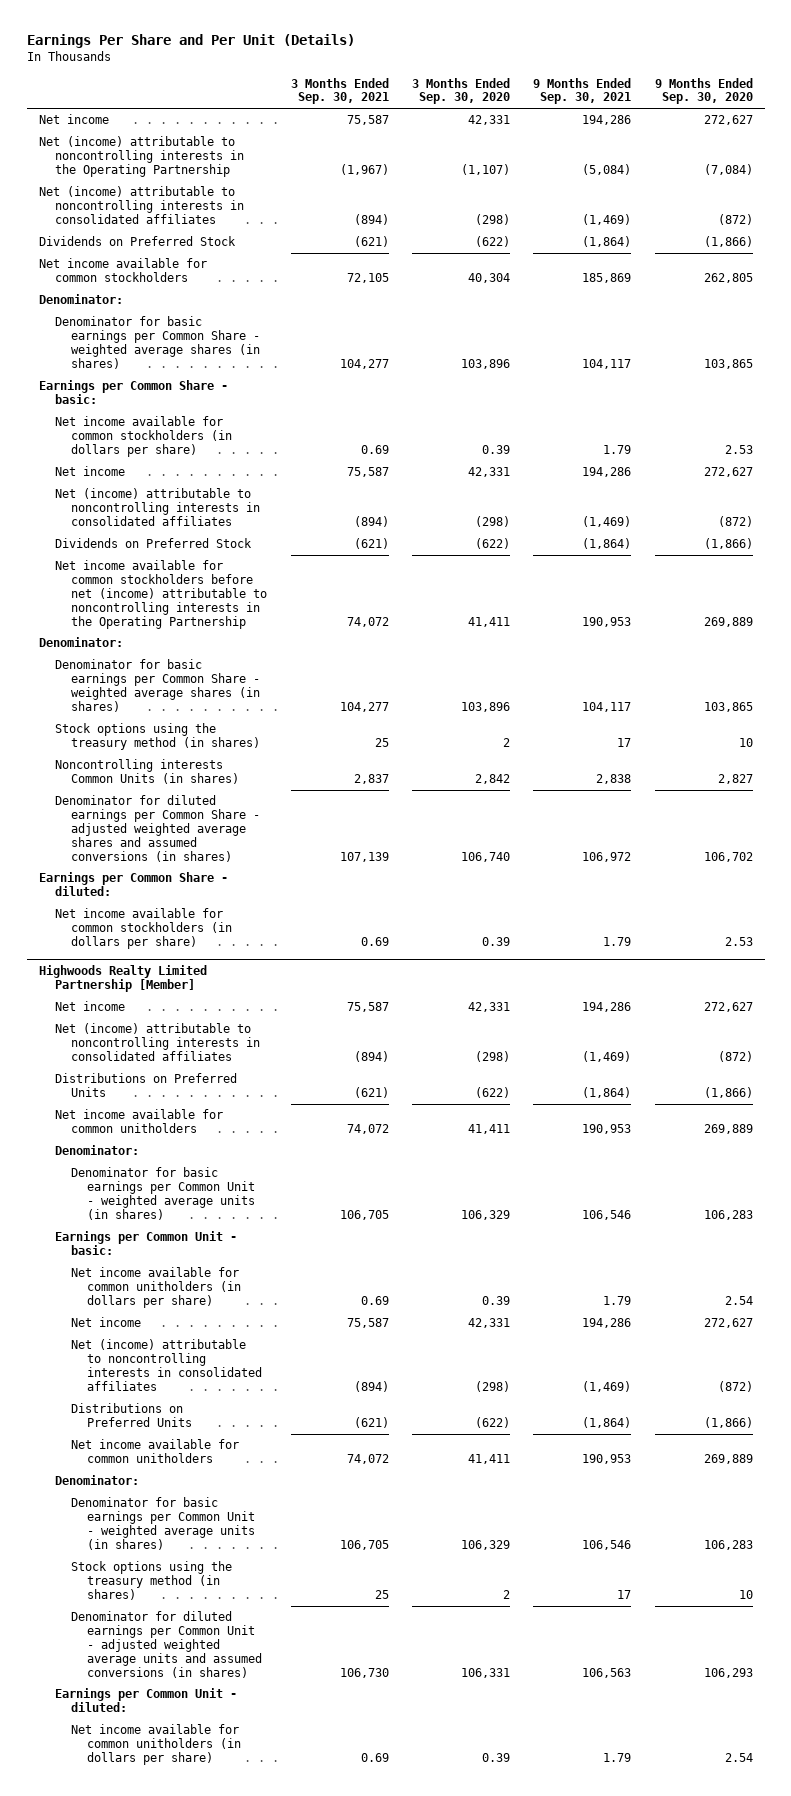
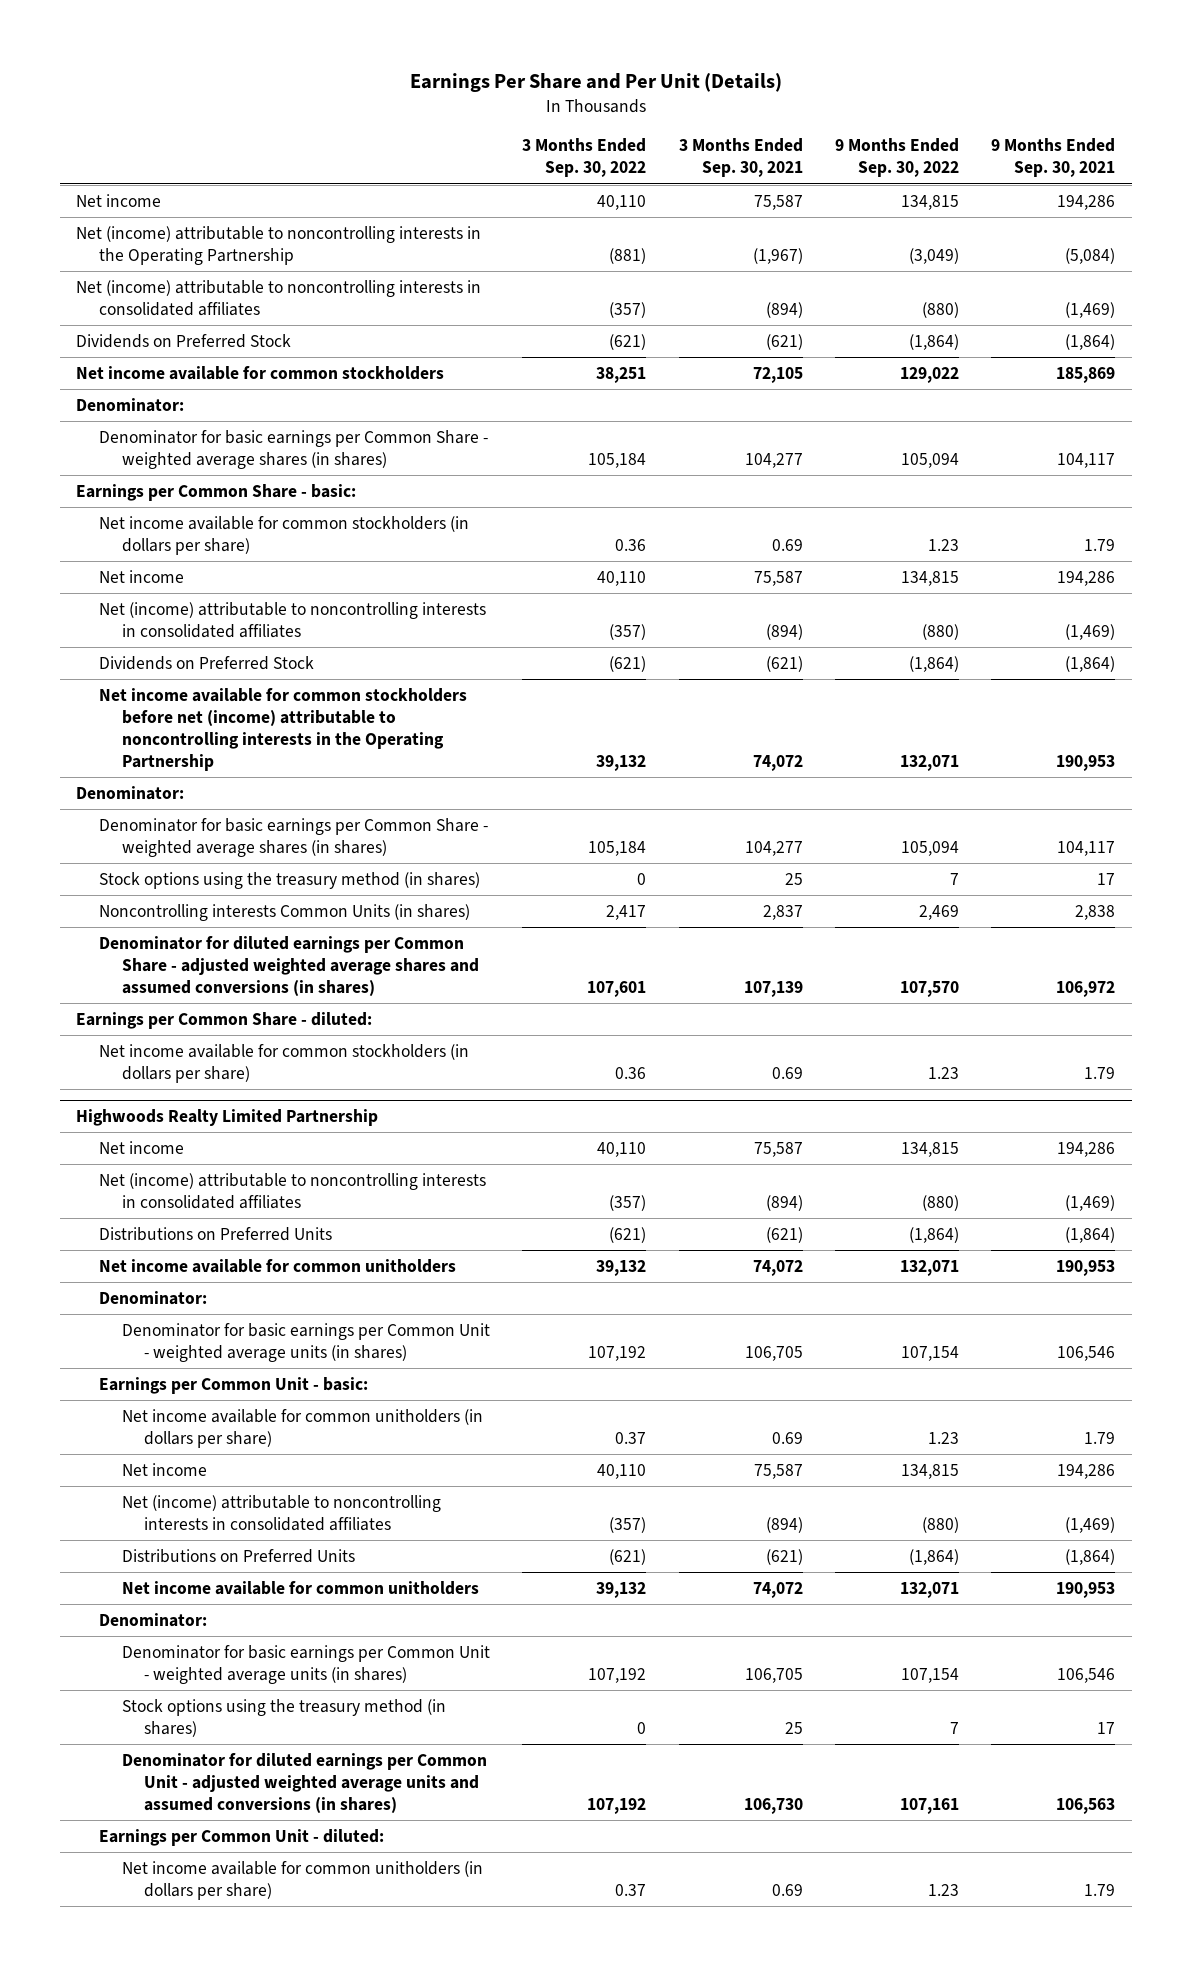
[411,77,510,105] 3 Months Ended Sep. 30, 2020 -> none
[654,77,753,105] 9 Months Ended Sep. 30, 2020 -> none
none -> [522,138,647,178] 3 Months Ended Sep. 30, 2022
none -> [835,138,960,178] 9 Months Ended Sep. 30, 2022
[38,965,207,993] Highwoods Realty Limited Partnership [Member] -> [76,1109,379,1127] Highwoods Realty Limited Partnership

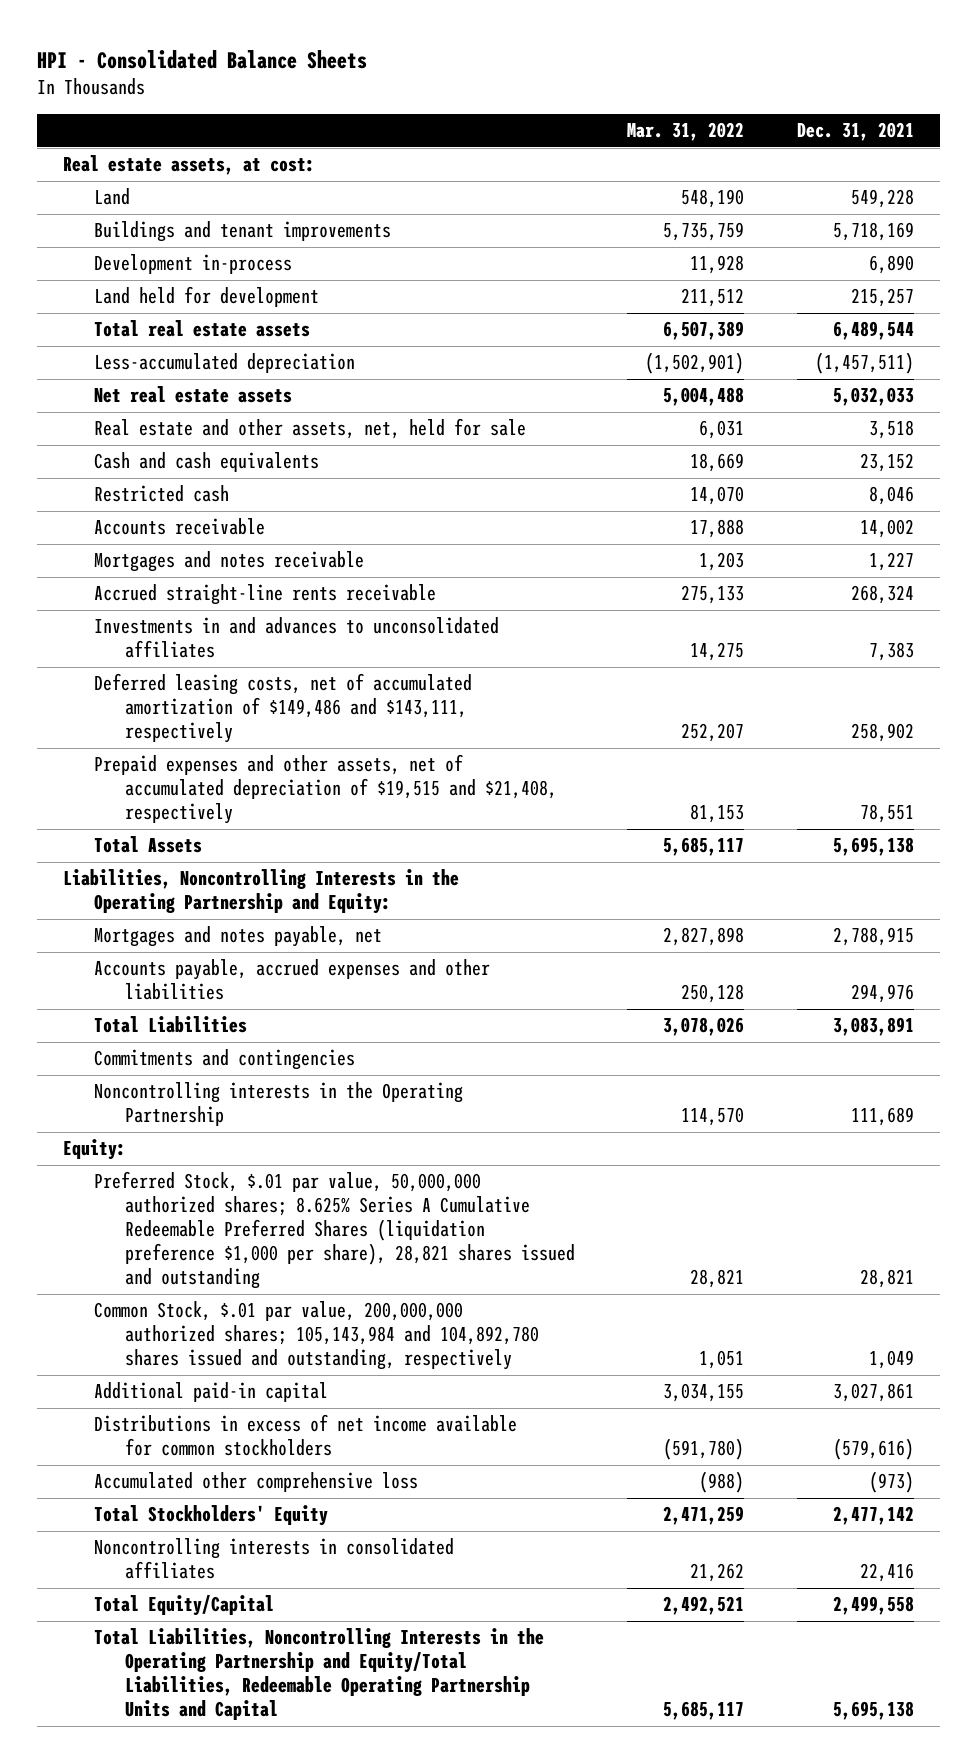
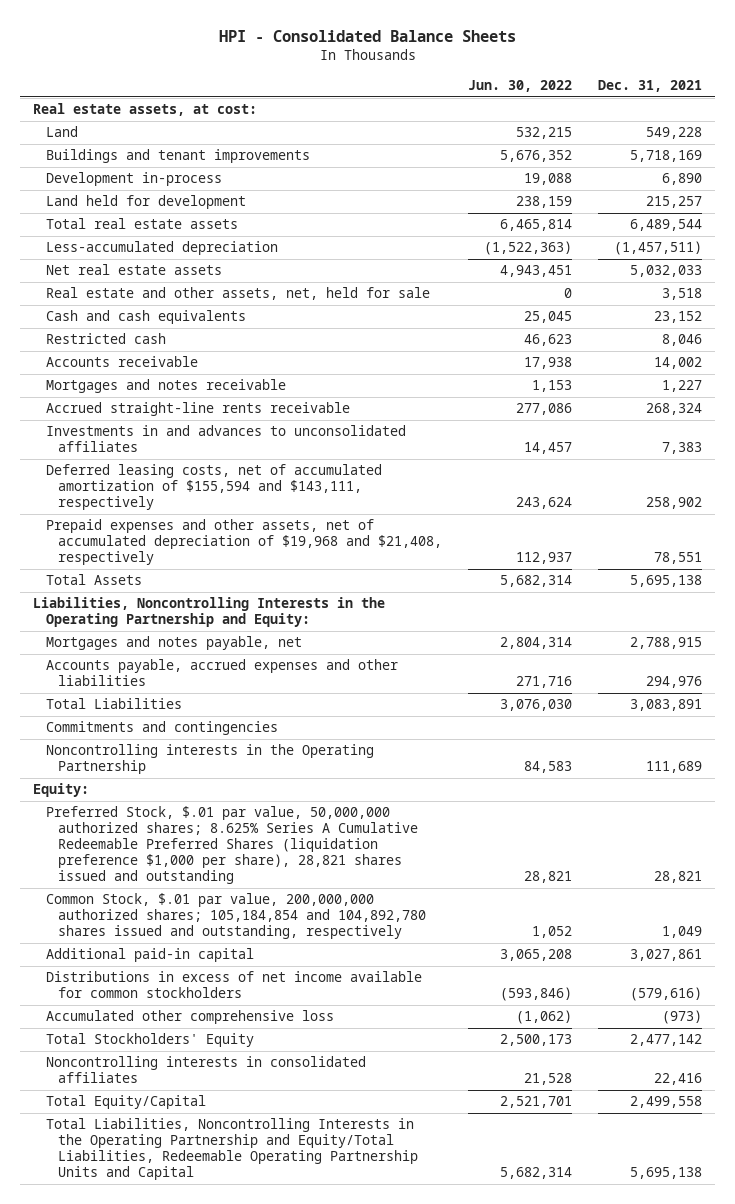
[627,122,745,142] Mar. 31, 2022 -> none
none -> [467,80,572,93] Jun. 30, 2022
[93,673,472,744] Deferred leasing costs, net of accumulated amortization of $149,486 and $143,111, respectively -> [45,464,382,511] Deferred leasing costs, net of accumulated amortization of $155,594 and $143,111, respectively
[93,754,557,825] Prepaid expenses and other assets, net of accumulated depreciation of $19,515 and $21,408, respectively -> [45,519,442,566] Prepaid expenses and other assets, net of accumulated depreciation of $19,968 and $21,408, respectively
[93,1301,539,1371] Common Stock, $.01 par value, 200,000,000 authorized shares; 105,143,984 and 104,892,780 shares issued and outstanding, respectively -> [45,893,426,940] Common Stock, $.01 par value, 200,000,000 authorized shares; 105,184,854 and 104,892,780 shares issued and outstanding, respectively

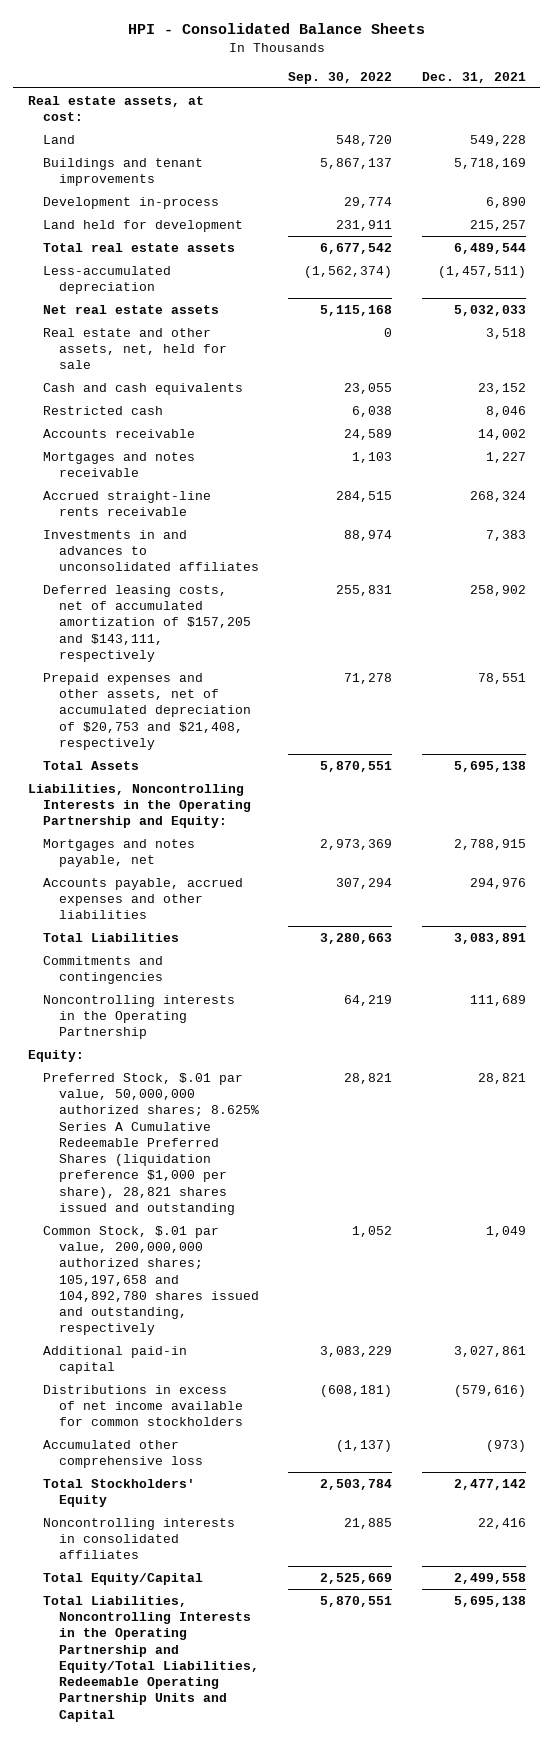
[467,80,572,93] Jun. 30, 2022 -> none
none -> [288,71,393,84] Sep. 30, 2022
[45,464,382,511] Deferred leasing costs, net of accumulated amortization of $155,594 and $143,111, respectively -> [43,584,251,662] Deferred leasing costs, net of accumulated amortization of $157,205 and $143,111, respectively
[45,519,442,566] Prepaid expenses and other assets, net of accumulated depreciation of $19,968 and $21,408, respectively -> [43,672,251,750] Prepaid expenses and other assets, net of accumulated depreciation of $20,753 and $21,408, respectively
[45,893,426,940] Common Stock, $.01 par value, 200,000,000 authorized shares; 105,184,854 and 104,892,780 shares issued and outstanding, respectively -> [43,1225,259,1336] Common Stock, $.01 par value, 200,000,000 authorized shares; 105,197,658 and 104,892,780 shares issued and outstanding, respectively

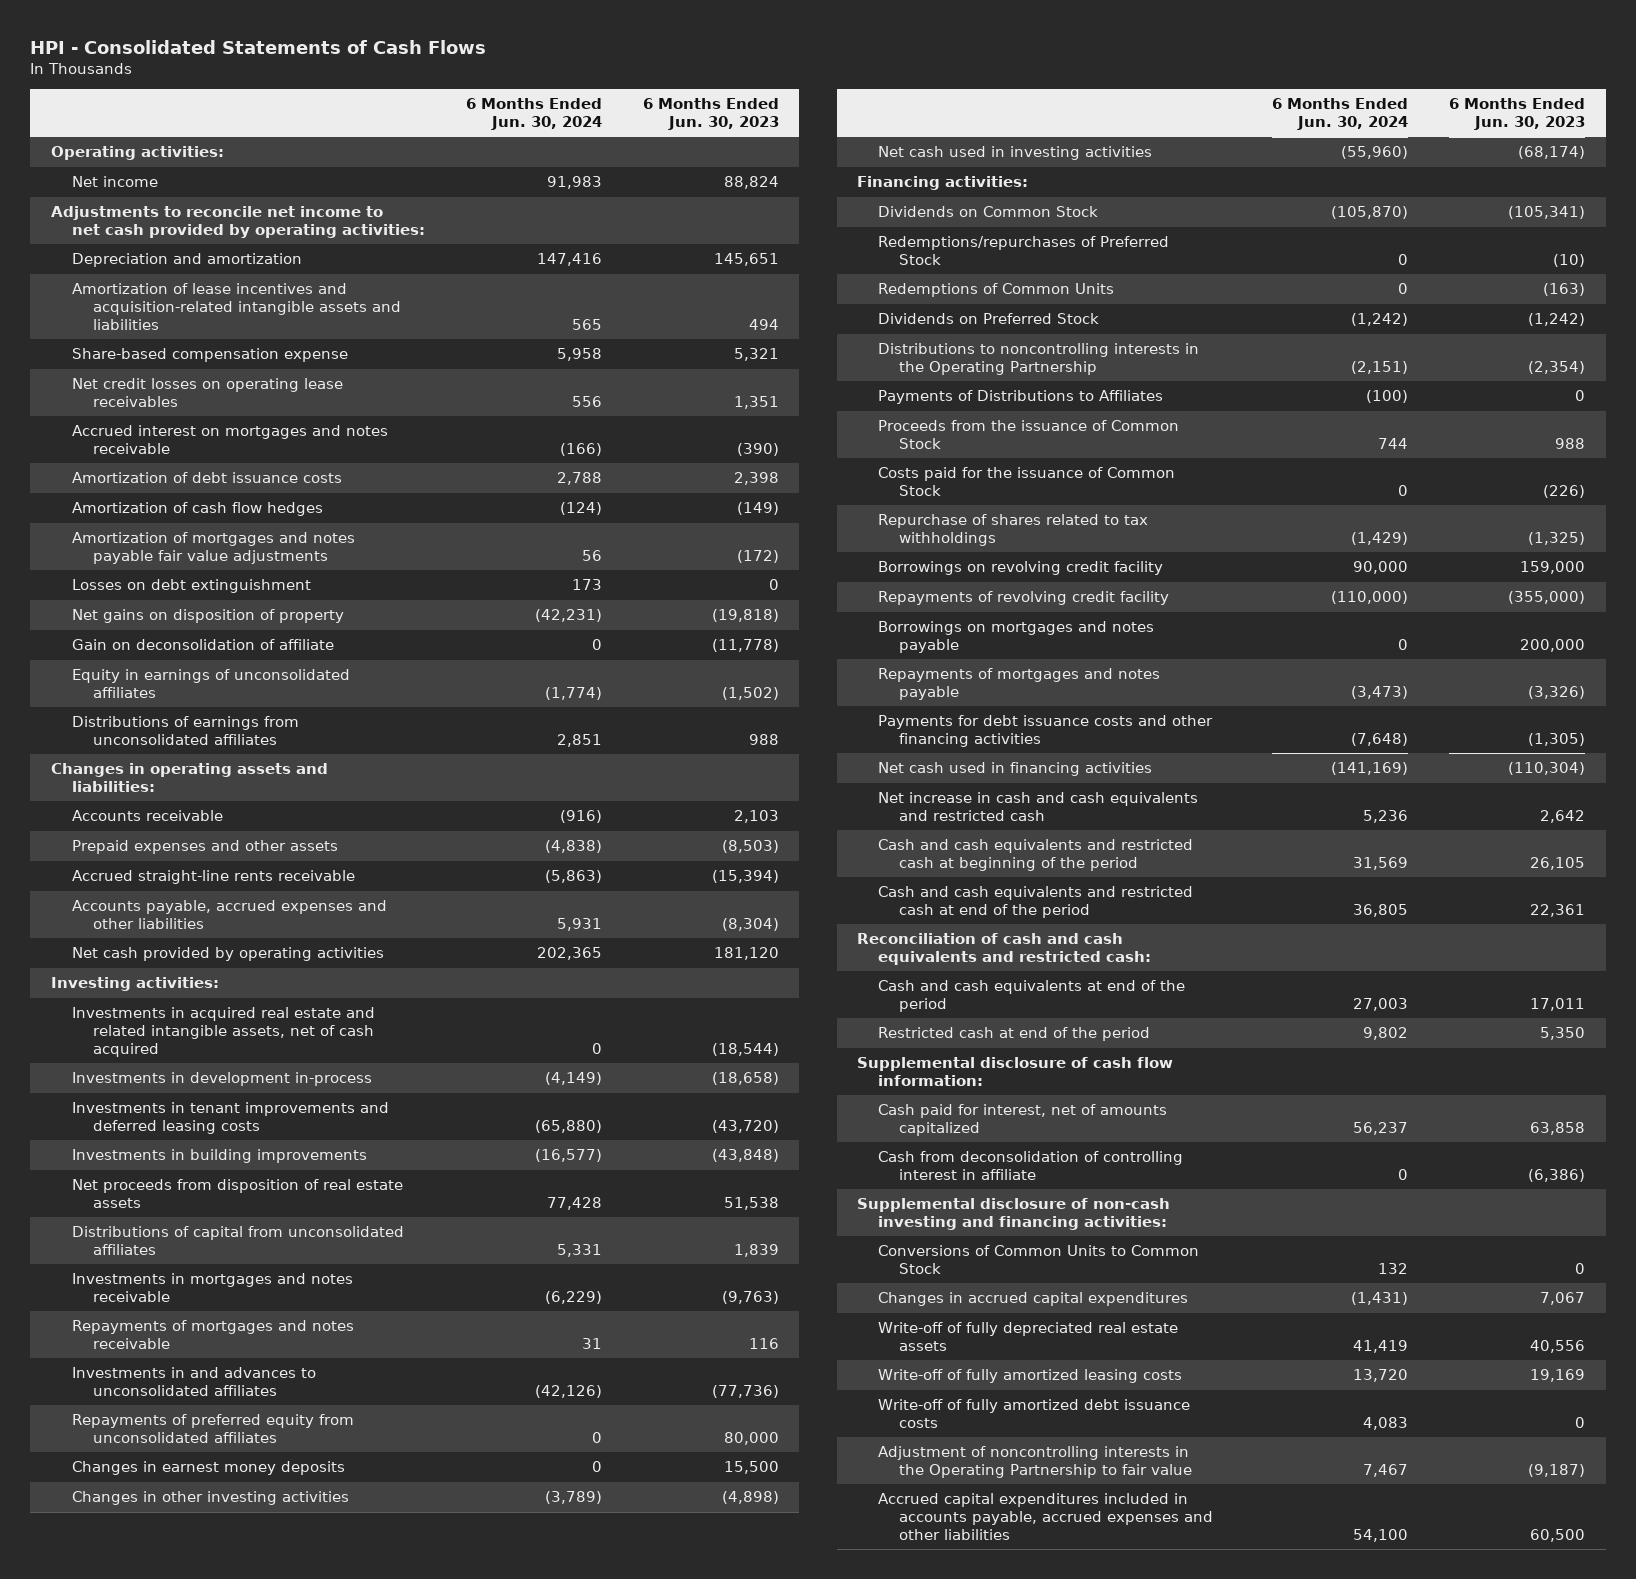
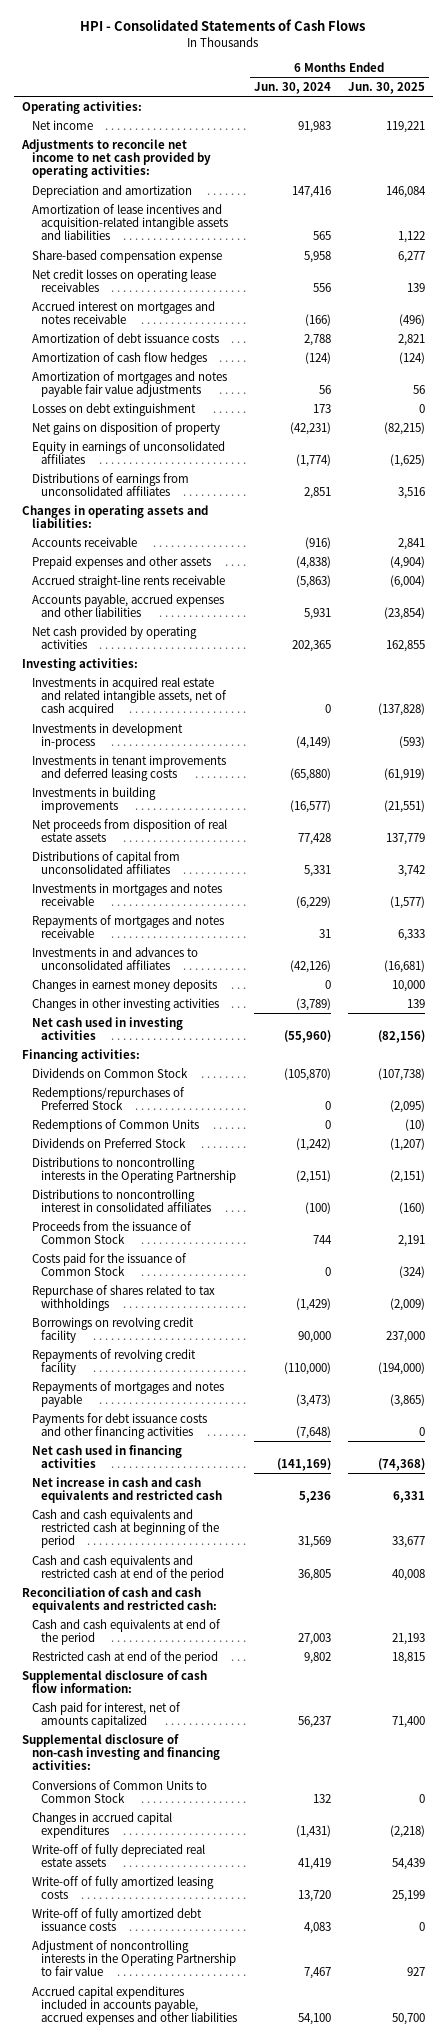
[642,98,779,131] 6 Months Ended Jun. 30, 2023 -> none
none -> [347,81,425,94] Jun. 30, 2025
[71,639,334,651] Gain on deconsolidation of affiliate -> none
[71,1414,354,1443] Repayments of preferred equity from unconsolidated affiliates -> none
[878,390,1164,405] Payments of Distributions to Affiliates -> [31,1188,212,1212] Distributions to noncontrolling interest in consolidated affiliates
[878,621,1155,653] Borrowings on mortgages and notes payable -> none
[878,1151,1184,1180] Cash from deconsolidation of controlling interest in affiliate -> none

